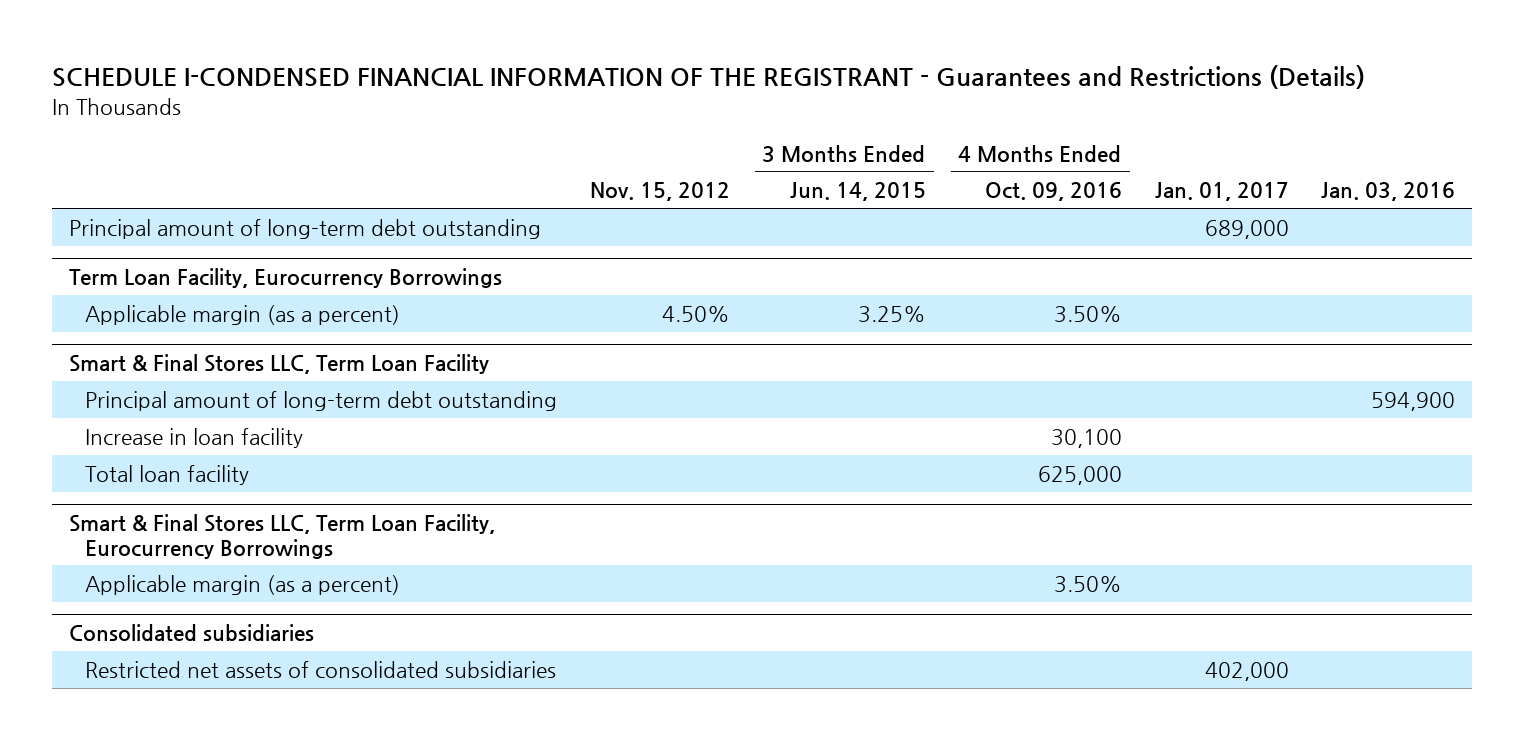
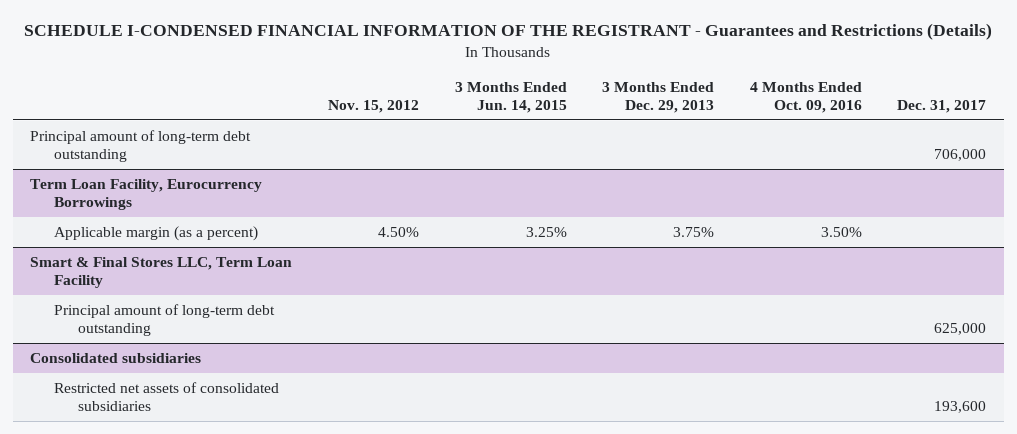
[1154,182,1289,202] Jan. 01, 2017 -> none
[1321,182,1456,202] Jan. 03, 2016 -> none
none -> [602,82,715,114] 3 Months Ended Dec. 29, 2013
none -> [897,100,987,114] Dec. 31, 2017
[85,427,304,448] Increase in loan facility -> none
[85,464,250,485] Total loan facility -> none
[68,514,495,559] Smart & Final Stores LLC, Term Loan Facility, Eurocurrency Borrowings -> none
[85,574,401,595] Applicable margin (as a percent) -> none

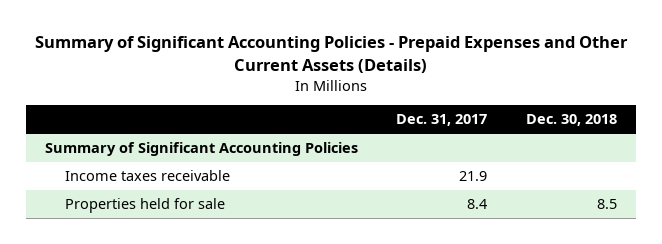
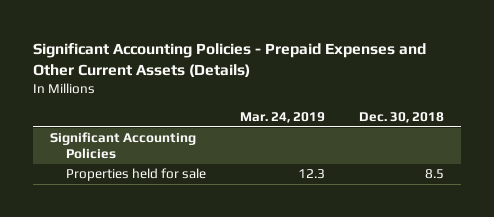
[34,36,628,73] Summary of Significant Accounting Policies - Prepaid Expenses and Other Current Assets (Details) -> [32,42,426,77] Significant Accounting Policies - Prepaid Expenses and Other Current Assets (Details)
[396,114,488,127] Dec. 31, 2017 -> none
none -> [240,112,326,124] Mar. 24, 2019
[64,170,230,182] Income taxes receivable -> none
[45,142,359,157] Summary of Significant Accounting Policies -> [49,132,196,160] Significant Accounting Policies

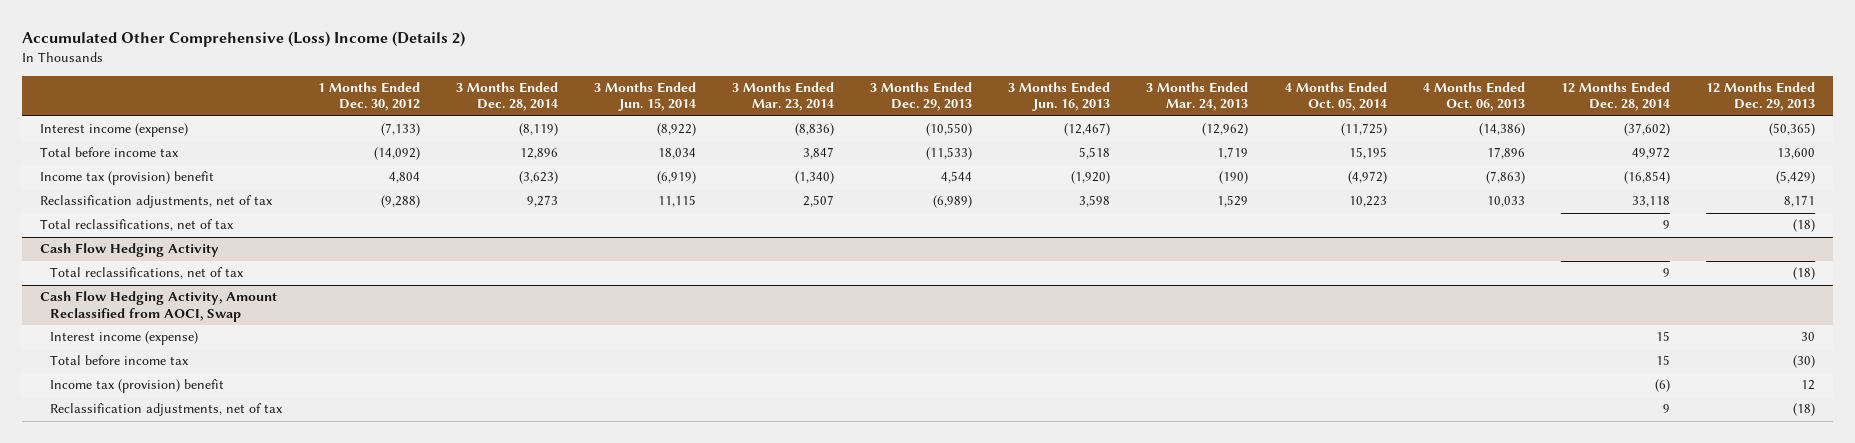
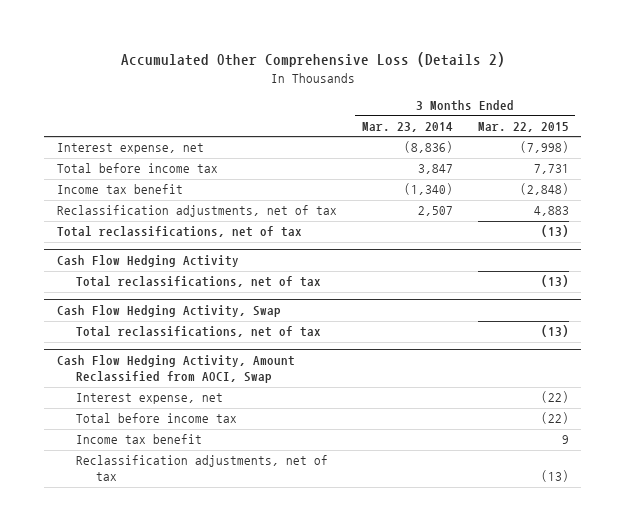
[21,31,465,48] Accumulated Other Comprehensive (Loss) Income (Details 2) -> [120,52,505,68] Accumulated Other Comprehensive Loss (Details 2)
[318,82,421,112] 1 Months Ended Dec. 30, 2012 -> none
[456,82,559,112] 3 Months Ended Dec. 28, 2014 -> none
[594,82,697,112] 3 Months Ended Jun. 15, 2014 -> none
[870,82,973,112] 3 Months Ended Dec. 29, 2013 -> none
[1008,82,1111,112] 3 Months Ended Jun. 16, 2013 -> none
[1146,82,1249,112] 3 Months Ended Mar. 24, 2013 -> none
[1284,82,1387,112] 4 Months Ended Oct. 05, 2014 -> none
[1422,82,1525,112] 4 Months Ended Oct. 06, 2013 -> none
[1560,82,1670,112] 12 Months Ended Dec. 28, 2014 -> none
[1705,82,1815,112] 12 Months Ended Dec. 29, 2013 -> none
none -> [477,121,569,132] Mar. 22, 2015
[39,123,188,138] Interest income (expense) -> [56,143,204,155] Interest expense, net
[39,171,214,186] Income tax (provision) benefit -> [56,184,183,195] Income tax benefit
none -> [56,305,281,318] Cash Flow Hedging Activity, Swap
none -> [76,326,322,338] Total reclassifications, net of tax
[49,331,198,346] Interest income (expense) -> [76,393,224,405] Interest expense, net
[49,379,224,394] Income tax (provision) benefit -> [76,434,203,445] Income tax benefit

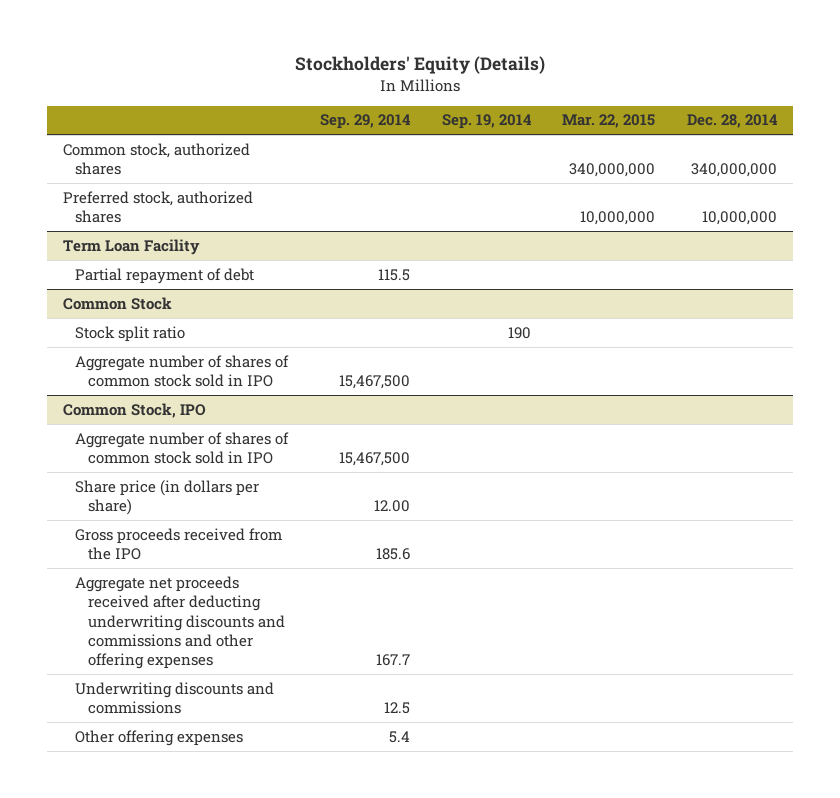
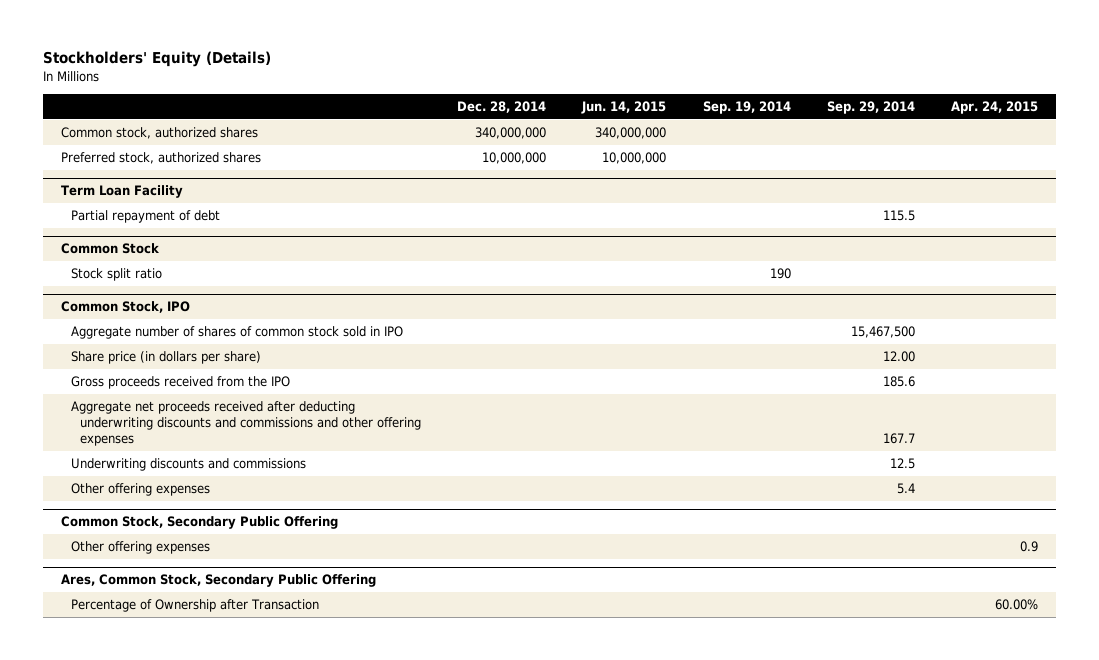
[562,114,656,129] Mar. 22, 2015 -> none
none -> [581,100,667,114] Jun. 14, 2015
none -> [951,100,1039,114] Apr. 24, 2015
[75,354,290,388] Aggregate number of shares of common stock sold in IPO -> none
none -> [61,516,339,530] Common Stock, Secondary Public Offering
none -> [70,541,210,555] Other offering expenses
none -> [61,574,377,588] Ares, Common Stock, Secondary Public Offering
none -> [70,599,319,613] Percentage of Ownership after Transaction

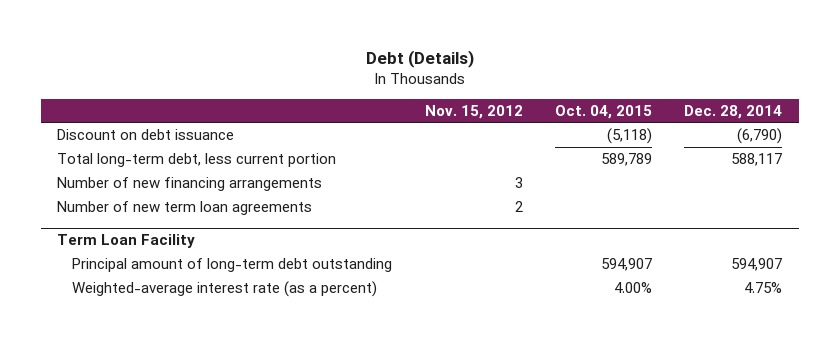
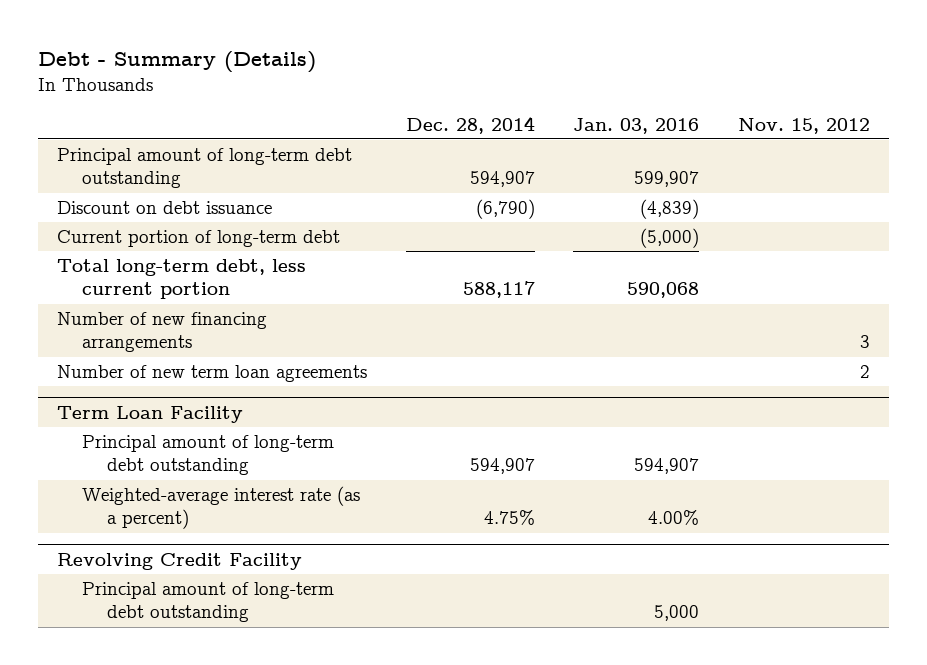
[365,49,474,68] Debt (Details) -> [37,51,316,74] Debt - Summary (Details)
[554,104,652,119] Oct. 04, 2015 -> none
none -> [573,117,700,134] Jan. 03, 2016
none -> [57,148,353,189] Principal amount of long-term debt outstanding
none -> [57,230,341,248] Current portion of long-term debt
none -> [57,552,303,570] Revolving Credit Facility
none -> [82,582,335,623] Principal amount of long-term debt outstanding

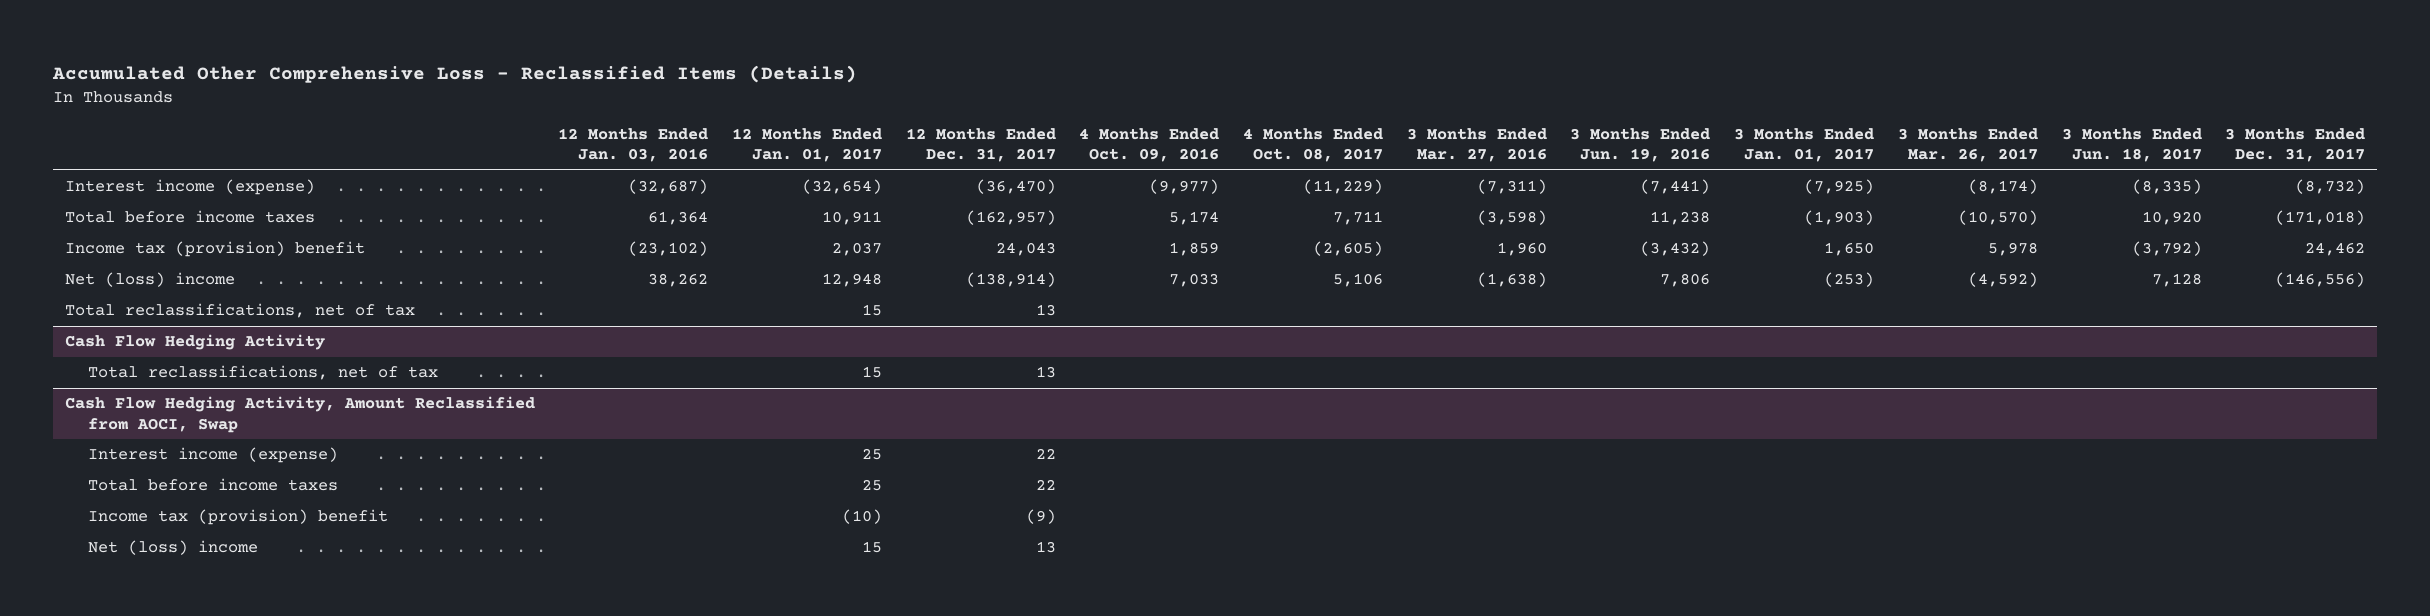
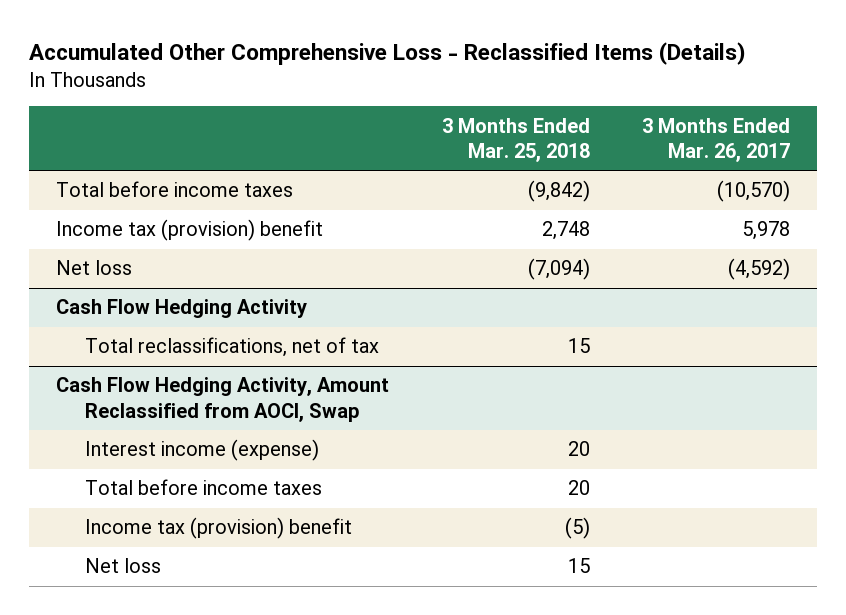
[558,128,709,163] 12 Months Ended Jan. 03, 2016 -> none
[731,128,882,163] 12 Months Ended Jan. 01, 2017 -> none
[905,128,1056,163] 12 Months Ended Dec. 31, 2017 -> none
[1079,128,1220,163] 4 Months Ended Oct. 09, 2016 -> none
[1243,128,1384,163] 4 Months Ended Oct. 08, 2017 -> none
[1406,128,1547,163] 3 Months Ended Mar. 27, 2016 -> none
[1570,128,1711,163] 3 Months Ended Jun. 19, 2016 -> none
[1734,128,1875,163] 3 Months Ended Jan. 01, 2017 -> none
[2061,128,2202,163] 3 Months Ended Jun. 18, 2017 -> none
[2225,128,2366,163] 3 Months Ended Dec. 31, 2017 -> none
none -> [441,117,590,162] 3 Months Ended Mar. 25, 2018
[64,179,315,196] Interest income (expense) -> none
[64,303,415,319] Total reclassifications, net of tax -> none
[64,272,235,288] Net (loss) income -> [55,260,132,276] Net loss
[88,540,259,556] Net (loss) income -> [84,558,161,574] Net loss

